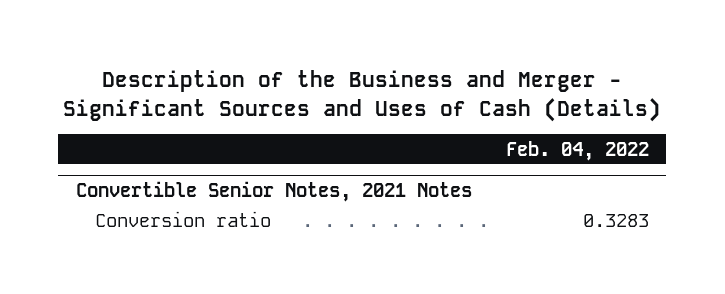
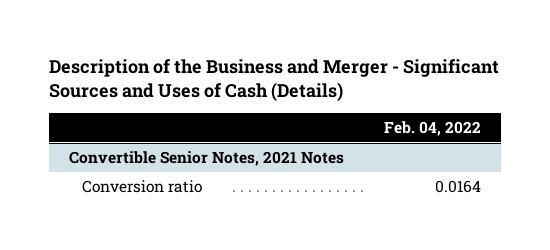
[583,214,650,228] 0.3283 -> [434,179,481,193] 0.0164

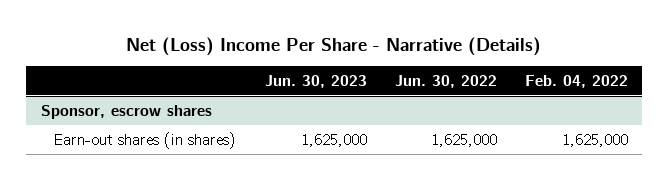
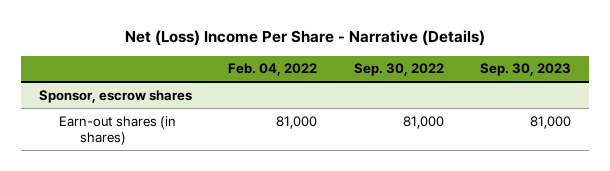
[264,74,367,88] Jun. 30, 2023 -> none
[394,74,497,88] Jun. 30, 2022 -> none
none -> [353,63,444,77] Sep. 30, 2022
none -> [479,63,571,77] Sep. 30, 2023
[562,133,629,147] 1,625,000 -> [276,115,318,129] 81,000

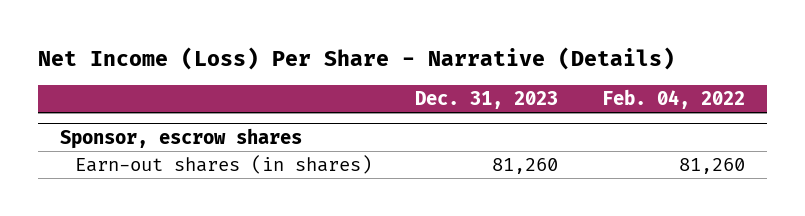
[125,30,486,47] Net (Loss) Income Per Share - Narrative (Details) -> [37,47,675,71] Net Income (Loss) Per Share - Narrative (Details)
[353,63,444,77] Sep. 30, 2022 -> none
[479,63,571,77] Sep. 30, 2023 -> none
none -> [415,91,559,110] Dec. 31, 2023
[276,115,318,129] 81,000 -> [678,158,745,175] 81,260

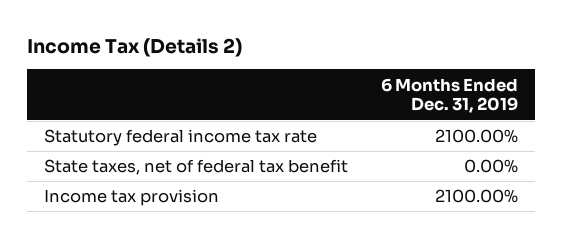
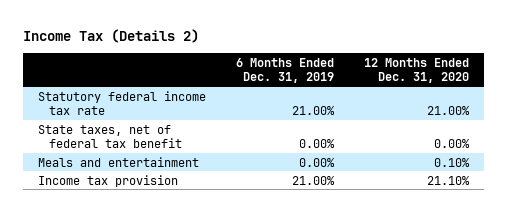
none -> [363,57,469,84] 12 Months Ended Dec. 31, 2020
[435,129,519,144] 2100.00% -> [291,106,335,116] 21.00%
none -> [37,156,199,167] Meals and entertainment
[435,189,519,204] 2100.00% -> [291,175,335,185] 21.00%

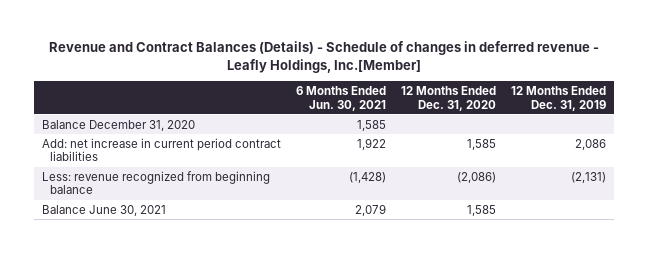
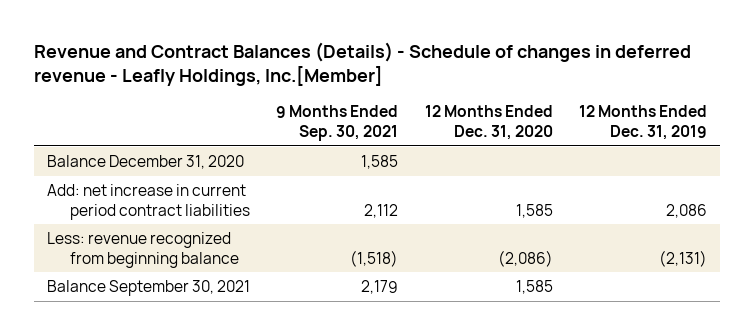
[295,85,386,111] 6 Months Ended Jun. 30, 2021 -> none
none -> [276,105,399,141] 9 Months Ended Sep. 30, 2021
[41,204,166,216] Balance June 30, 2021 -> [46,279,250,296] Balance September 30, 2021

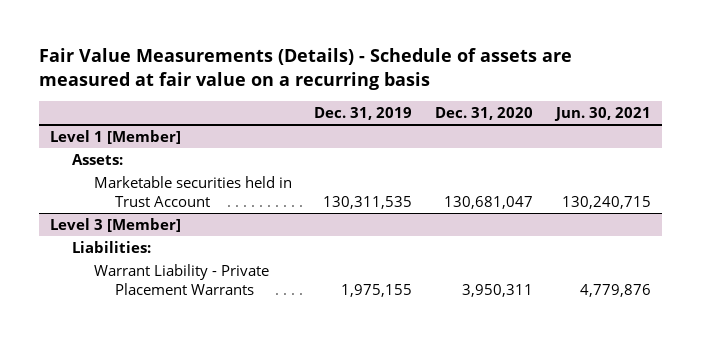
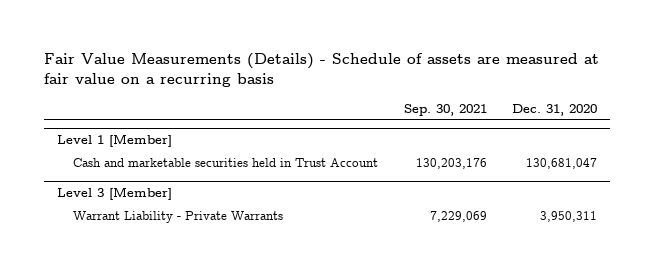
[314,106,413,120] Dec. 31, 2019 -> none
[553,106,651,121] Jun. 30, 2021 -> none
none -> [403,103,487,116] Sep. 30, 2021
[72,153,124,165] Assets: -> none
[93,175,292,207] Marketable securities held in Trust Account -> [73,157,379,167] Cash and marketable securities held in Trust Account
[72,240,152,253] Liabilities: -> none
[93,263,269,295] Warrant Liability - Private Placement Warrants -> [73,210,284,223] Warrant Liability - Private Warrants

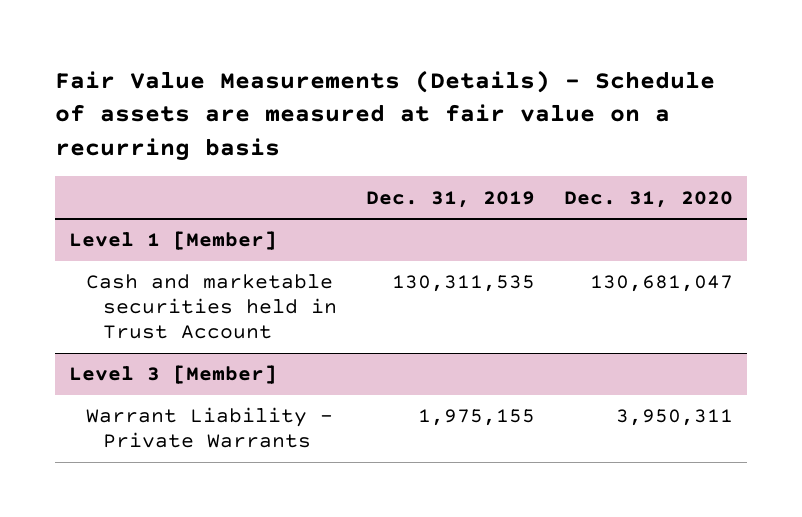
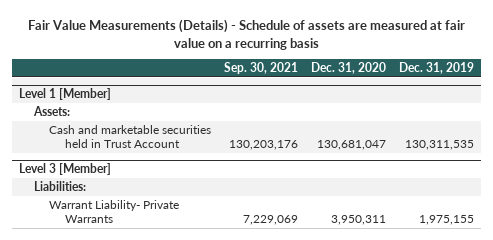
none -> [224,62,299,75] Sep. 30, 2021
none -> [33,105,71,116] Assets:
none -> [34,180,87,191] Liabilities:
[86,407,334,449] Warrant Liability - Private Warrants -> [49,199,180,223] Warrant Liability- Private Warrants

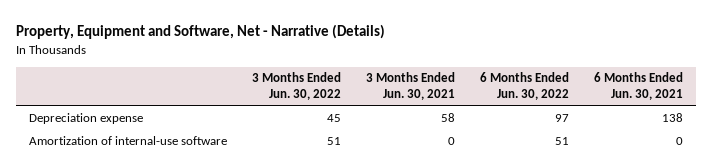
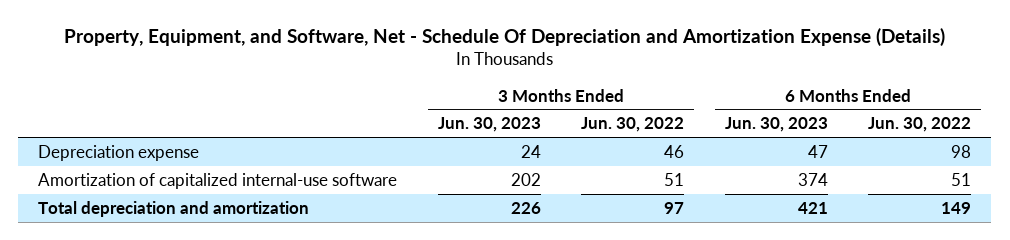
[16,24,386,40] Property, Equipment and Software, Net - Narrative (Details) -> [63,28,945,47] Property, Equipment, and Software, Net - Schedule Of Depreciation and Amortization Expense (Details)
[366,72,456,100] 3 Months Ended Jun. 30, 2021 -> none
[594,72,684,100] 6 Months Ended Jun. 30, 2021 -> none
none -> [437,117,541,133] Jun. 30, 2023
none -> [724,117,828,133] Jun. 30, 2023
[326,113,341,122] 45 -> [664,144,685,158] 46
[555,113,570,122] 97 -> [951,144,972,158] 98
[28,135,227,145] Amortization of internal-use software -> [38,172,398,189] Amortization of capitalized internal-use software
none -> [38,200,310,217] Total depreciation and amortization

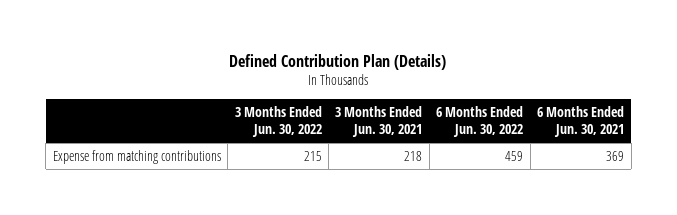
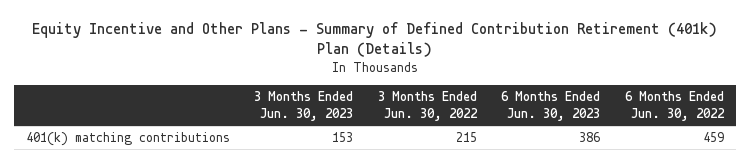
[229,53,447,70] Defined Contribution Plan (Details) -> [31,21,717,58] Equity Incentive and Other Plans - Summary of Defined Contribution Retirement (401k) Plan (Details)
[335,105,423,138] 3 Months Ended Jun. 30, 2021 -> none
[537,105,625,138] 6 Months Ended Jun. 30, 2021 -> none
none -> [254,91,354,122] 3 Months Ended Jun. 30, 2023
none -> [501,91,601,122] 6 Months Ended Jun. 30, 2023
[52,149,221,164] Expense from matching contributions -> [25,132,230,147] 401(k) matching contributions

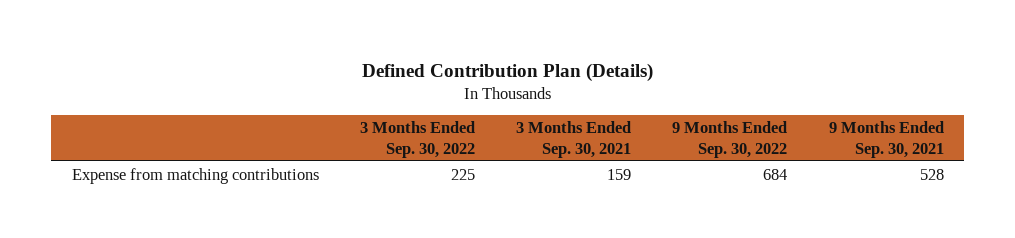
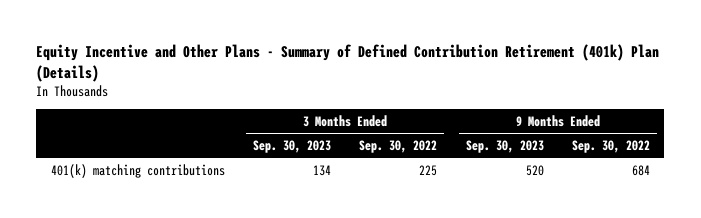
[361,62,653,82] Defined Contribution Plan (Details) -> [36,44,660,82] Equity Incentive and Other Plans - Summary of Defined Contribution Retirement (401k) Plan (Details)
[516,121,632,158] 3 Months Ended Sep. 30, 2021 -> none
[828,121,944,158] 9 Months Ended Sep. 30, 2021 -> none
none -> [252,139,331,153] Sep. 30, 2023
none -> [465,139,544,153] Sep. 30, 2023
[71,167,319,184] Expense from matching contributions -> [50,163,225,178] 401(k) matching contributions

